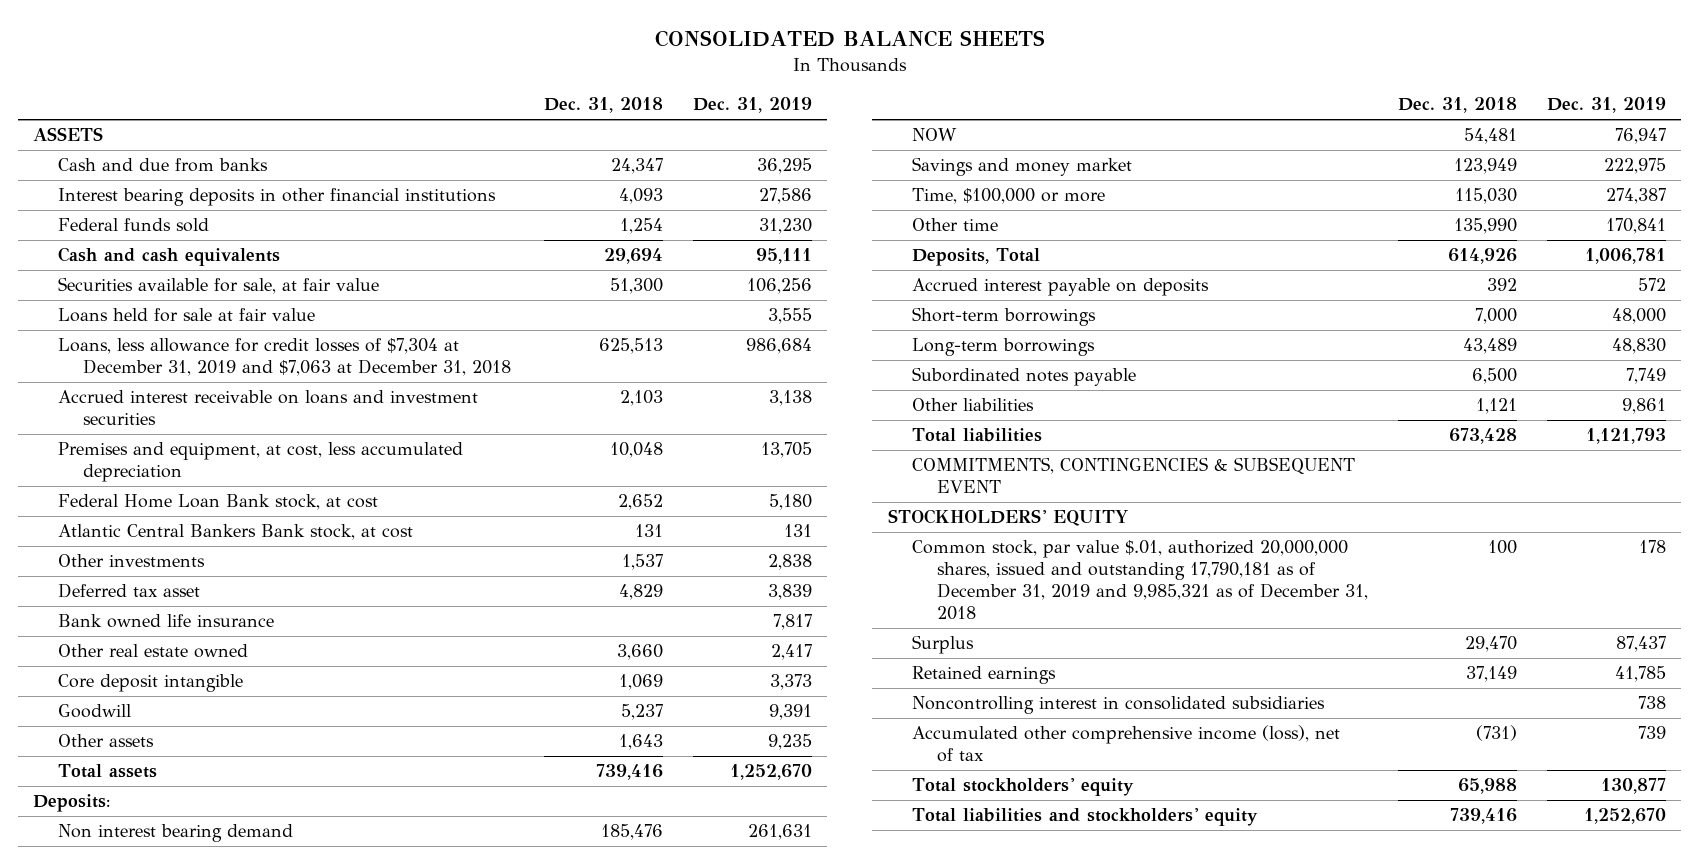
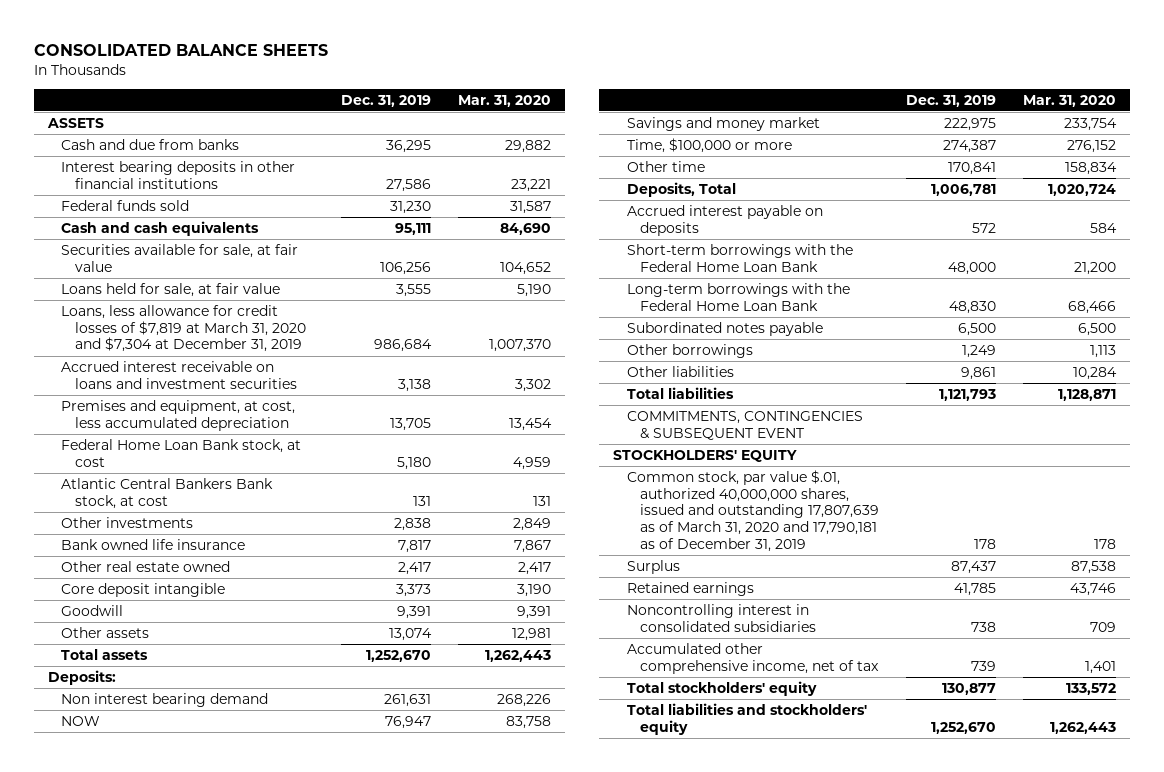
[543,97,663,114] Dec. 31, 2018 -> none
none -> [458,94,552,107] Mar. 31, 2020
[58,308,316,323] Loans held for sale at fair value -> [61,283,281,298] Loans held for sale, at fair value
[58,338,511,377] Loans, less allowance for credit losses of $7,304 at December 31, 2019 and $7,063 at December 31, 2018 -> [61,305,306,353] Loans, less allowance for credit losses of $7,819 at March 31, 2020 and $7,304 at December 31, 2019
[58,583,201,599] Deferred tax asset -> none
[768,734,813,751] 9,235 -> [388,628,432,642] 13,074
[912,307,1097,327] Short-term borrowings -> [626,244,853,272] Short-term borrowings with the Federal Home Loan Bank
[912,338,1096,357] Long-term borrowings -> [626,283,850,311] Long-term borrowings with the Federal Home Loan Bank
[1626,368,1667,385] 7,749 -> [958,323,997,337] 6,500
none -> [626,344,753,359] Other borrowings
[912,540,1369,621] Common stock, par value $.01, authorized 20,000,000 shares, issued and outstanding 17,790,181 as of December 31, 2019 and 9,985,321 as of December 31, 2018 -> [626,470,880,552] Common stock, par value $.01, authorized 40,000,000 shares, issued and outstanding 17,807,639 as of March 31, 2020 and 17,790,181 as of December 31, 2019
[912,725,1341,763] Accumulated other comprehensive income (loss), net of tax -> [626,643,880,674] Accumulated other comprehensive income, net of tax

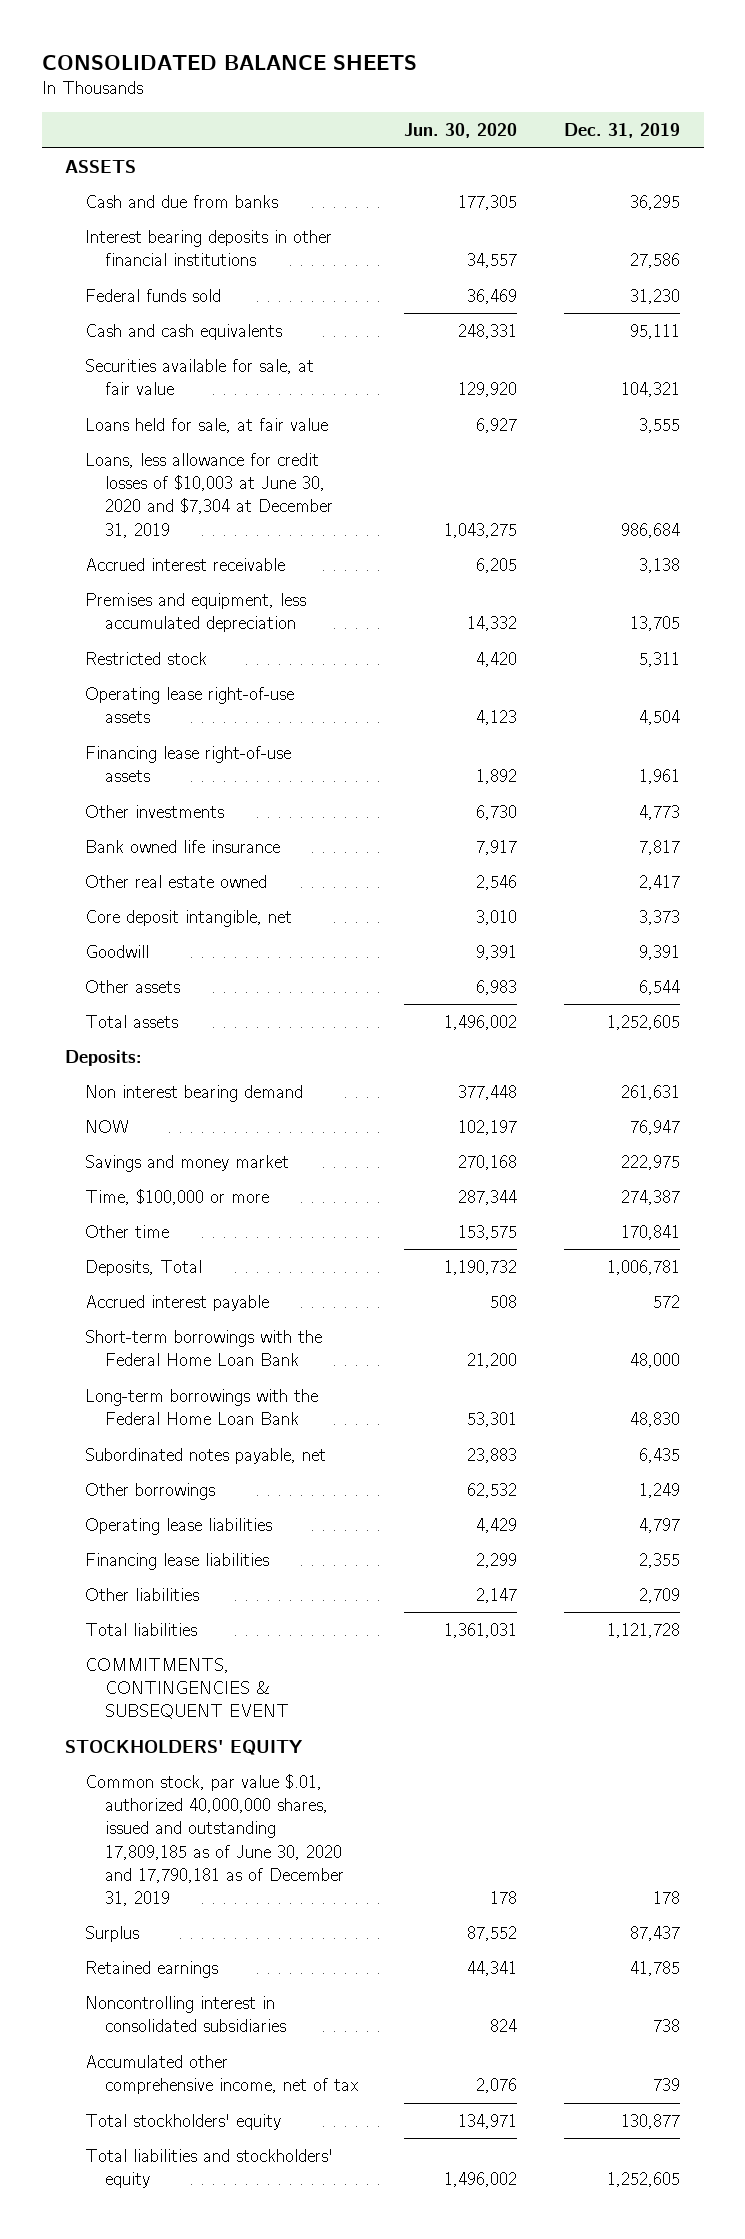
[458,94,552,107] Mar. 31, 2020 -> none
none -> [404,123,518,139] Jun. 30, 2020
[379,261,431,275] 106,256 -> [621,382,681,398] 104,321
[61,439,302,467] Federal Home Loan Bank stock, at cost -> none
[61,478,274,509] Atlantic Central Bankers Bank stock, at cost -> none
[61,305,306,353] Loans, less allowance for credit losses of $7,819 at March 31, 2020 and $7,304 at December 31, 2019 -> [85,452,333,538] Loans, less allowance for credit losses of $10,003 at June 30, 2020 and $7,304 at December 31, 2019
[61,361,297,389] Accrued interest receivable on loans and investment securities -> [85,557,286,571] Accrued interest receivable
[61,400,296,431] Premises and equipment, at cost, less accumulated depreciation -> [85,592,307,633] Premises and equipment, less accumulated depreciation
none -> [85,651,208,665] Restricted stock
none -> [85,686,295,724] Operating lease right-of-use assets
none -> [85,745,292,783] Financing lease right-of-use assets
[393,518,431,532] 2,838 -> [639,804,681,820] 4,773
[61,583,226,598] Core deposit intangible -> [85,909,293,927] Core deposit intangible, net
[388,628,432,642] 13,074 -> [639,979,681,995] 6,544
[365,650,431,663] 1,252,670 -> [607,1014,681,1030] 1,252,605
[626,205,823,236] Accrued interest payable on deposits -> [85,1294,270,1311] Accrued interest payable
[626,322,823,337] Subordinated notes payable -> [85,1447,327,1464] Subordinated notes payable, net
[958,323,997,337] 6,500 -> [639,1447,681,1463] 6,435
none -> [85,1517,273,1535] Operating lease liabilities
none -> [85,1552,270,1570] Financing lease liabilities
[961,367,997,381] 9,861 -> [639,1587,681,1603] 2,709
[939,389,997,402] 1,121,793 -> [607,1622,681,1638] 1,121,728
[626,470,880,552] Common stock, par value $.01, authorized 40,000,000 shares, issued and outstanding 17,807,639 as of March 31, 2020 and 17,790,181 as of December 31, 2019 -> [85,1773,344,1906] Common stock, par value $.01, authorized 40,000,000 shares, issued and outstanding 17,809,185 as of June 30, 2020 and 17,790,181 as of December 31, 2019
[931,721,997,734] 1,252,670 -> [607,2172,681,2188] 1,252,605

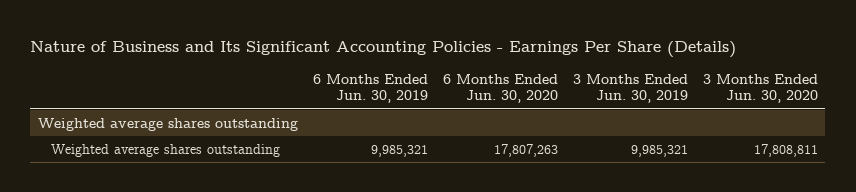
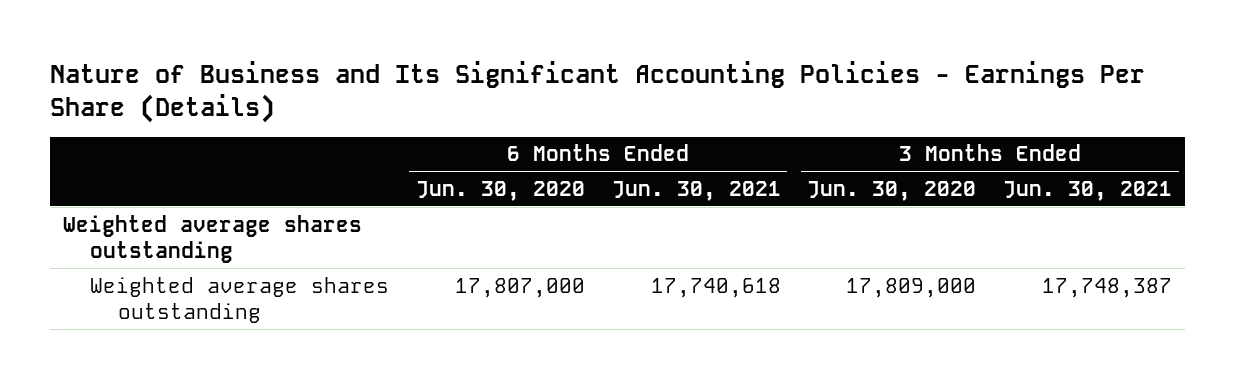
[312,74,428,104] 6 Months Ended Jun. 30, 2019 -> none
[572,74,688,104] 3 Months Ended Jun. 30, 2019 -> none
none -> [611,180,781,201] Jun. 30, 2021
none -> [1003,180,1173,201] Jun. 30, 2021
[493,143,558,157] 17,807,263 -> [454,277,585,298] 17,807,000
[753,143,818,157] 17,808,811 -> [846,277,977,298] 17,809,000

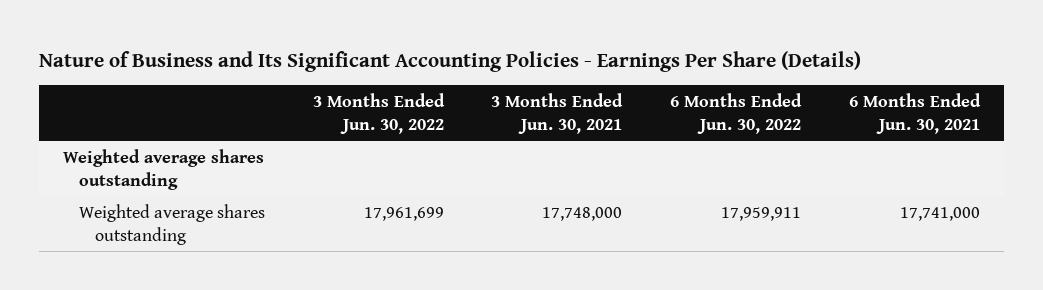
[415,180,585,201] Jun. 30, 2020 -> none
[807,180,977,201] Jun. 30, 2020 -> none
none -> [312,92,445,134] 3 Months Ended Jun. 30, 2022
none -> [670,92,803,134] 6 Months Ended Jun. 30, 2022
[650,277,781,298] 17,740,618 -> [900,206,981,221] 17,741,000
[1042,277,1173,298] 17,748,387 -> [542,206,623,221] 17,748,000

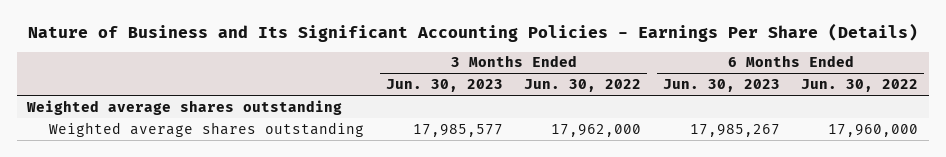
[491,92,624,134] 3 Months Ended Jun. 30, 2021 -> none
[849,92,982,134] 6 Months Ended Jun. 30, 2021 -> none
none -> [385,79,503,93] Jun. 30, 2023
none -> [662,79,780,93] Jun. 30, 2023
[363,206,444,221] 17,961,699 -> [551,123,642,137] 17,962,000
[721,206,802,221] 17,959,911 -> [828,123,919,137] 17,960,000

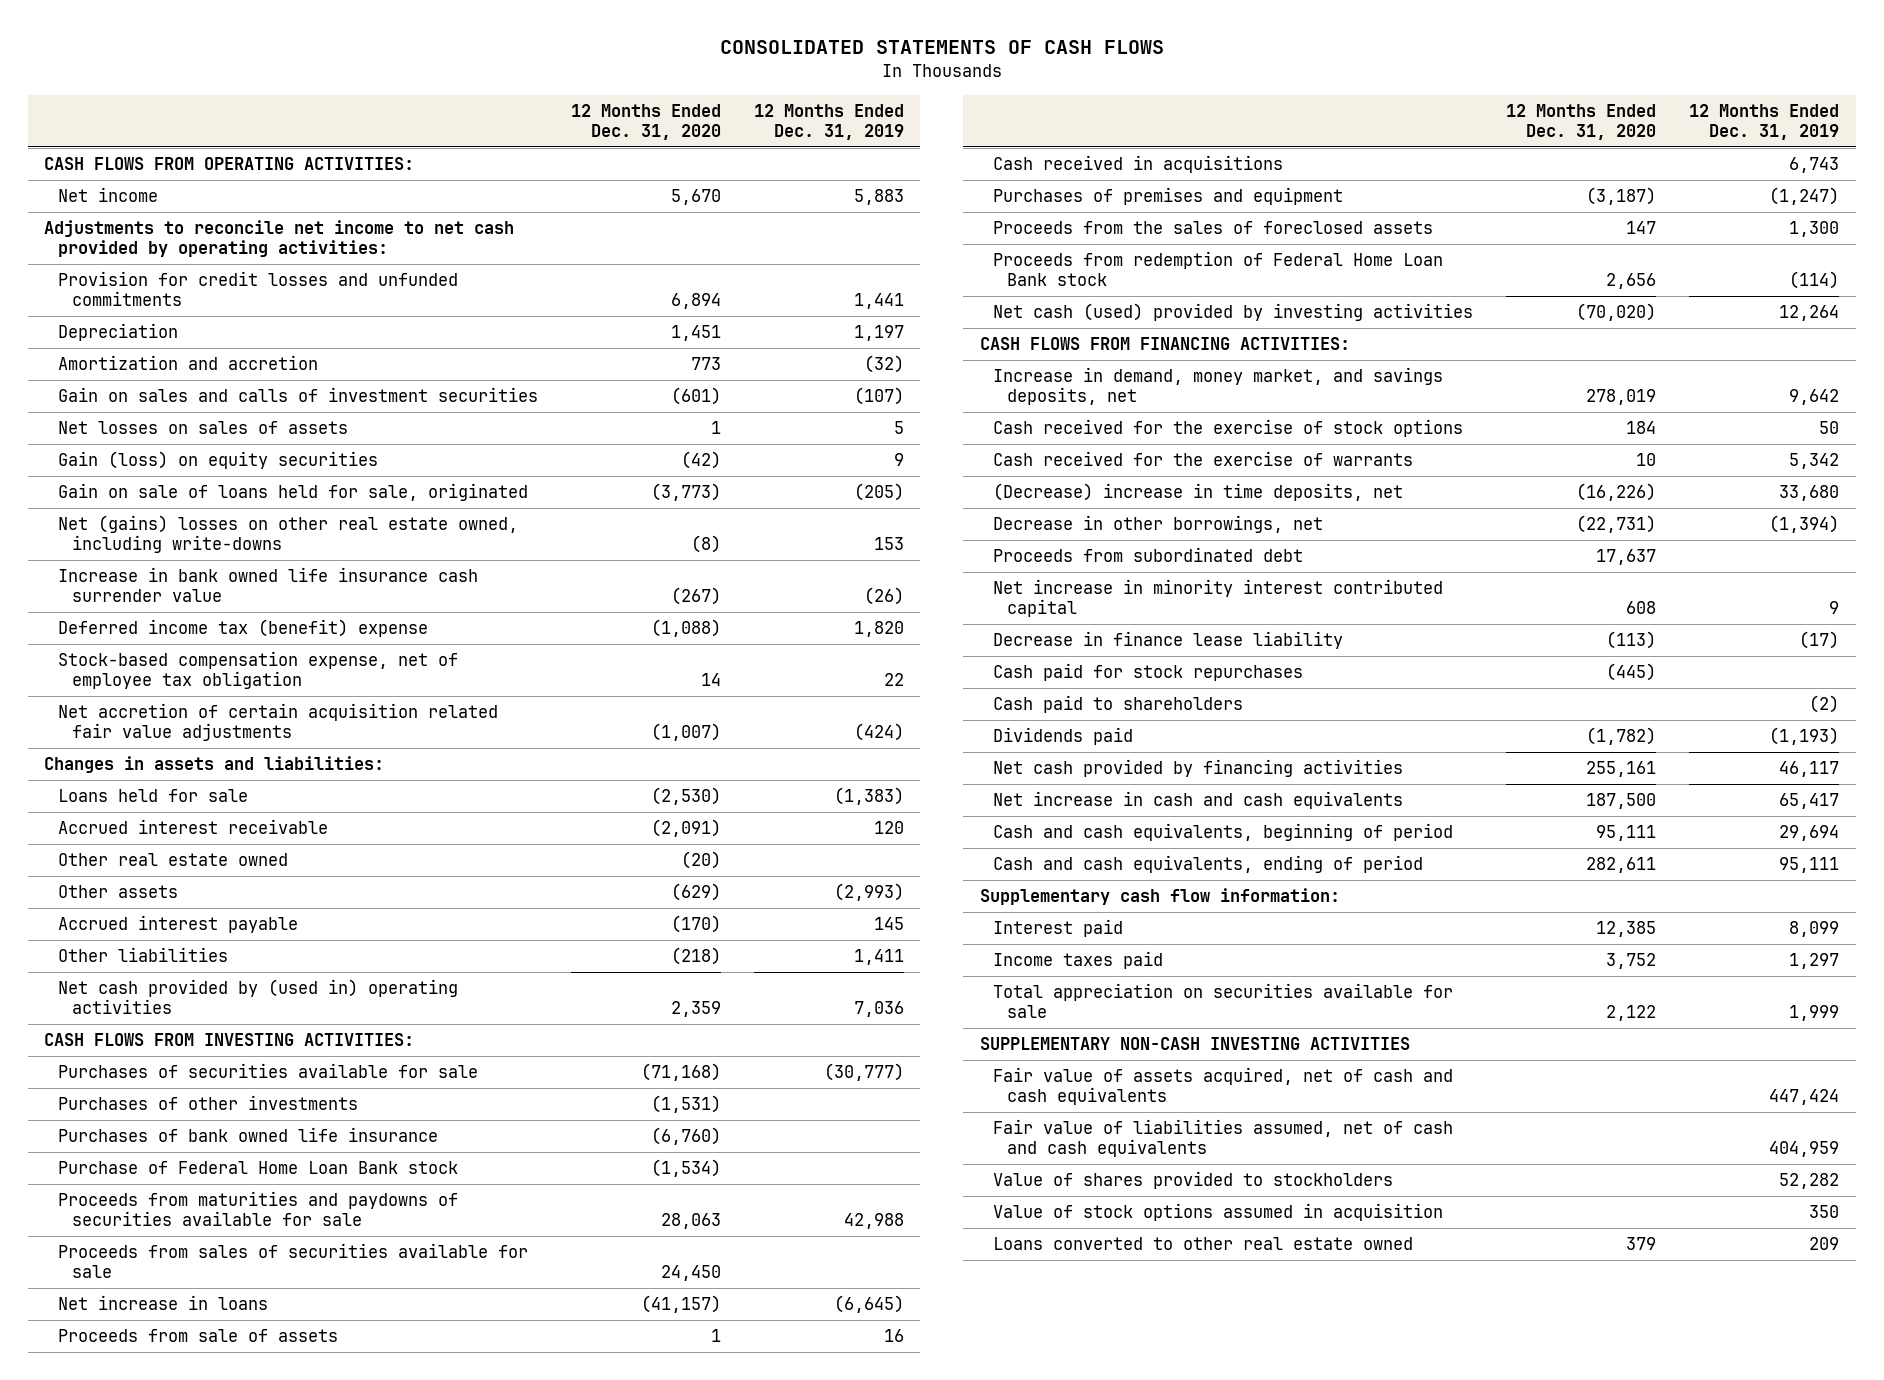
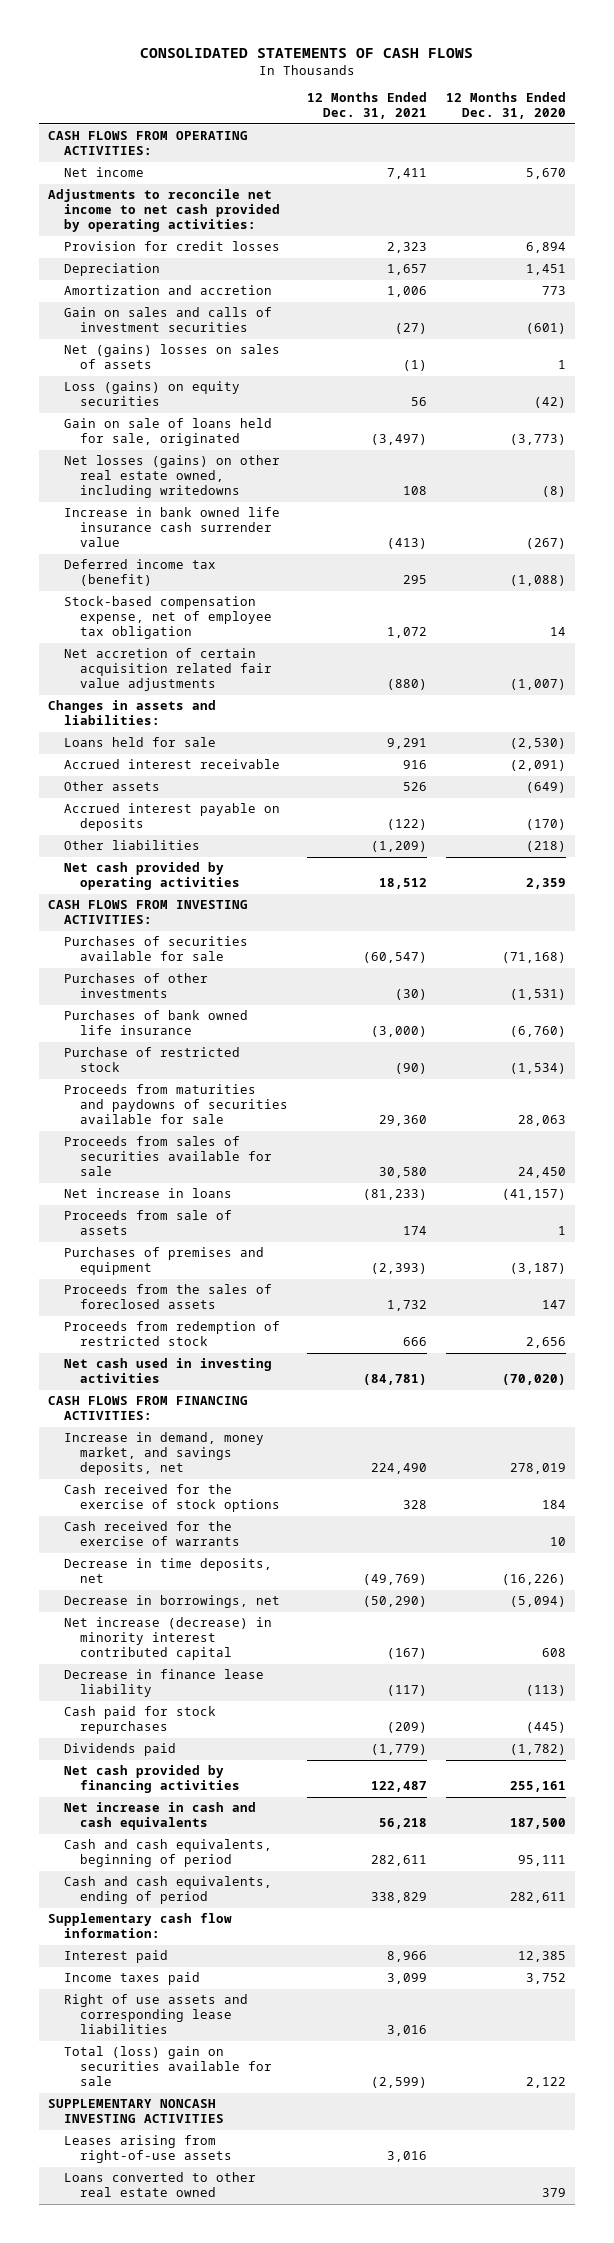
[753,103,904,140] 12 Months Ended Dec. 31, 2019 -> none
none -> [306,92,427,120] 12 Months Ended Dec. 31, 2021
[58,271,459,307] Provision for credit losses and unfunded commitments -> [63,241,280,252] Provision for credit losses
[58,421,349,435] Net losses on sales of assets -> [63,344,280,370] Net (gains) losses on sales of assets
[58,451,379,470] Gain (loss) on equity securities -> [63,381,240,407] Loss (gains) on equity securities
[58,515,519,554] Net (gains) losses on other real estate owned, including write-downs -> [63,455,280,499] Net losses (gains) on other real estate owned, including writedowns
[58,619,429,638] Deferred income tax (benefit) expense -> [63,559,216,587] Deferred income tax (benefit)
[58,853,289,867] Other real estate owned -> none
[671,883,722,902] (629) -> [525,782,566,794] (649)
[58,915,299,934] Accrued interest payable -> [63,803,280,832] Accrued interest payable on deposits
[58,979,459,1015] Net cash provided by (used in) operating activities -> [63,862,240,891] Net cash provided by operating activities
[58,1161,459,1175] Purchase of Federal Home Loan Bank stock -> [63,1047,240,1073] Purchase of restricted stock
[993,155,1284,174] Cash received in acquisitions -> none
[993,251,1444,287] Proceeds from redemption of Federal Home Loan Bank stock -> [63,1321,280,1347] Proceeds from redemption of restricted stock
[993,303,1474,322] Net cash (used) provided by investing activities -> [63,1358,272,1384] Net cash used in investing activities
[993,547,1304,563] Proceeds from subordinated debt -> none
[993,483,1404,502] (Decrease) increase in time deposits, net -> [63,1558,272,1584] Decrease in time deposits, net
[993,515,1324,534] Decrease in other borrowings, net -> [63,1595,280,1609] Decrease in borrowings, net
[1576,515,1657,534] (22,731) -> [509,1596,566,1608] (5,094)
[993,579,1444,618] Net increase in minority interest contributed capital -> [63,1617,272,1661] Net increase (decrease) in minority interest contributed capital
[993,695,1244,714] Cash paid to shareholders -> none
[993,1067,1454,1106] Fair value of assets acquired, net of cash and cash equivalents -> none
[993,1119,1454,1158] Fair value of liabilities assumed, net of cash and cash equivalents -> none
[993,1171,1394,1190] Value of shares provided to stockholders -> none
[993,1203,1444,1222] Value of stock options assumed in acquisition -> none
none -> [63,1994,248,2035] Right of use assets and corresponding lease liabilities
[993,983,1454,1019] Total appreciation on securities available for sale -> [63,2046,272,2087] Total (loss) gain on securities available for sale
[979,1037,1410,1051] SUPPLEMENTARY NON-CASH INVESTING ACTIVITIES -> [47,2099,224,2124] SUPPLEMENTARY NONCASH INVESTING ACTIVITIES
none -> [63,2135,232,2164] Leases arising from right-of-use assets

